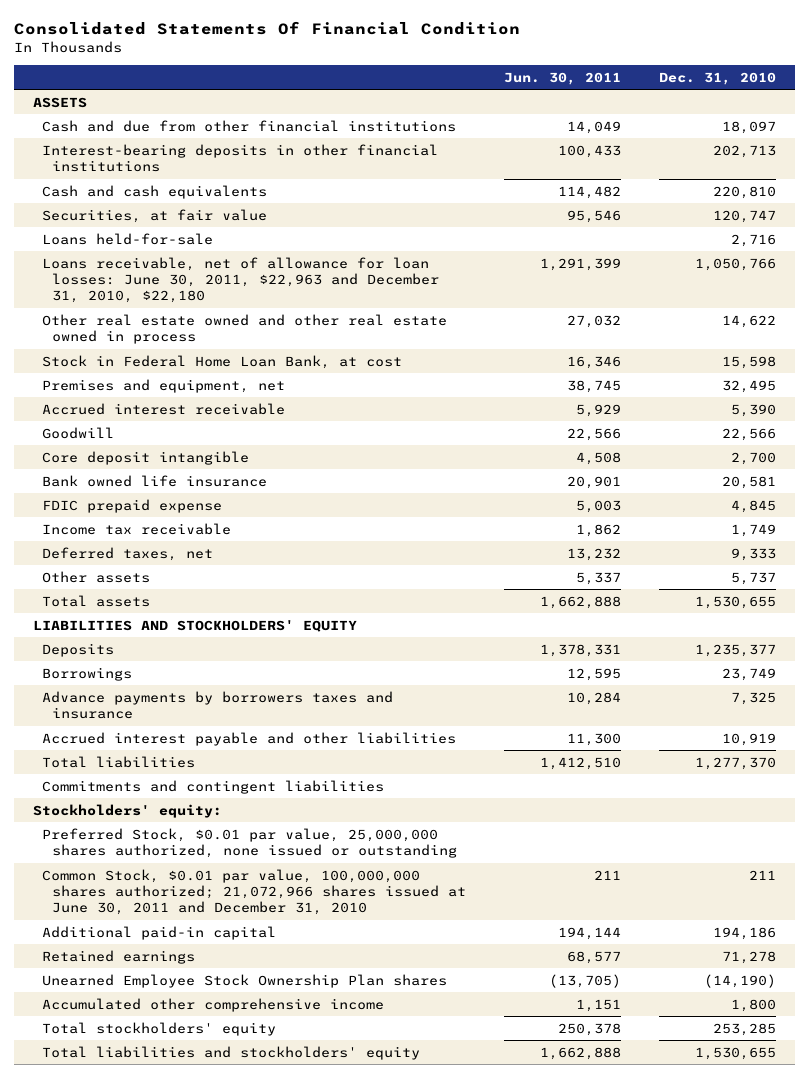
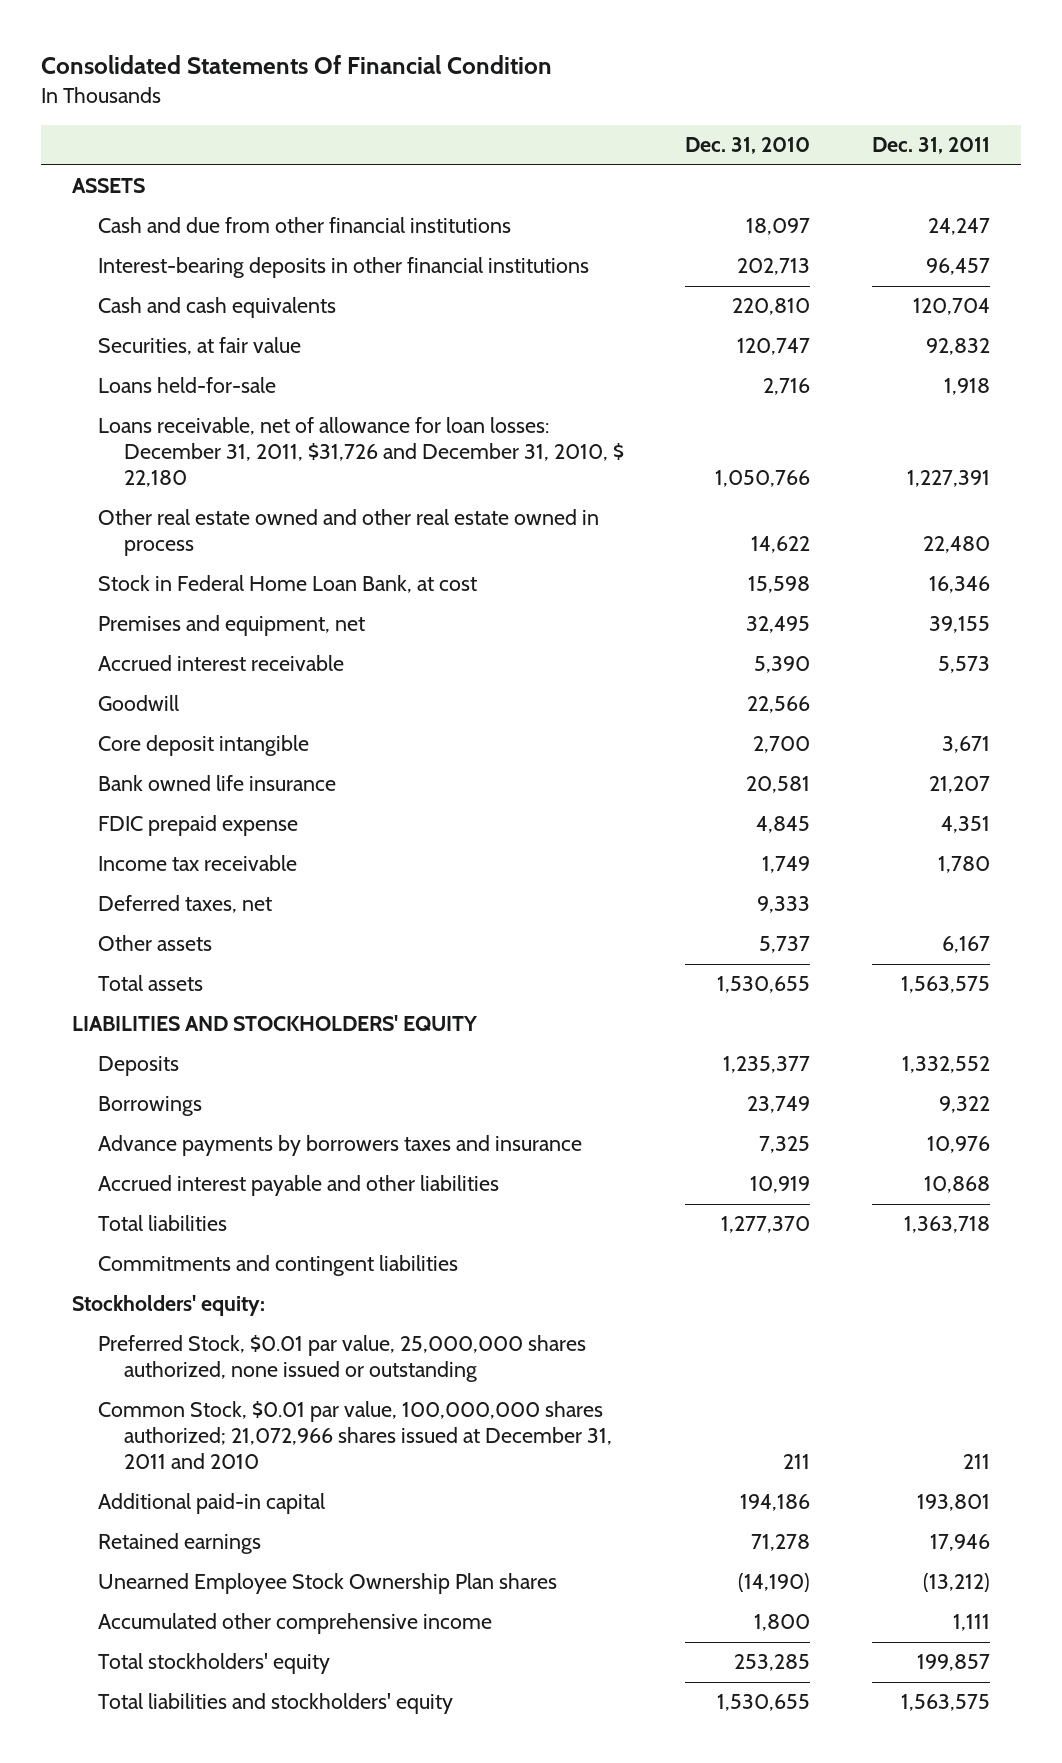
[503,71,621,85] Jun. 30, 2011 -> none
none -> [872,137,991,155] Dec. 31, 2011
[42,256,440,303] Loans receivable, net of allowance for loan losses: June 30, 2011, $22,963 and December 31, 2010, $22,180 -> [97,417,624,488] Loans receivable, net of allowance for loan losses: December 31, 2011, $31,726 and December 31, 2010, $ 22,180
[42,868,467,915] Common Stock, $0.01 par value, 100,000,000 shares authorized; 21,072,966 shares issued at June 30, 2011 and December 31, 2010 -> [97,1401,612,1470] Common Stock, $0.01 par value, 100,000,000 shares authorized; 21,072,966 shares issued at December 31, 2011 and 2010

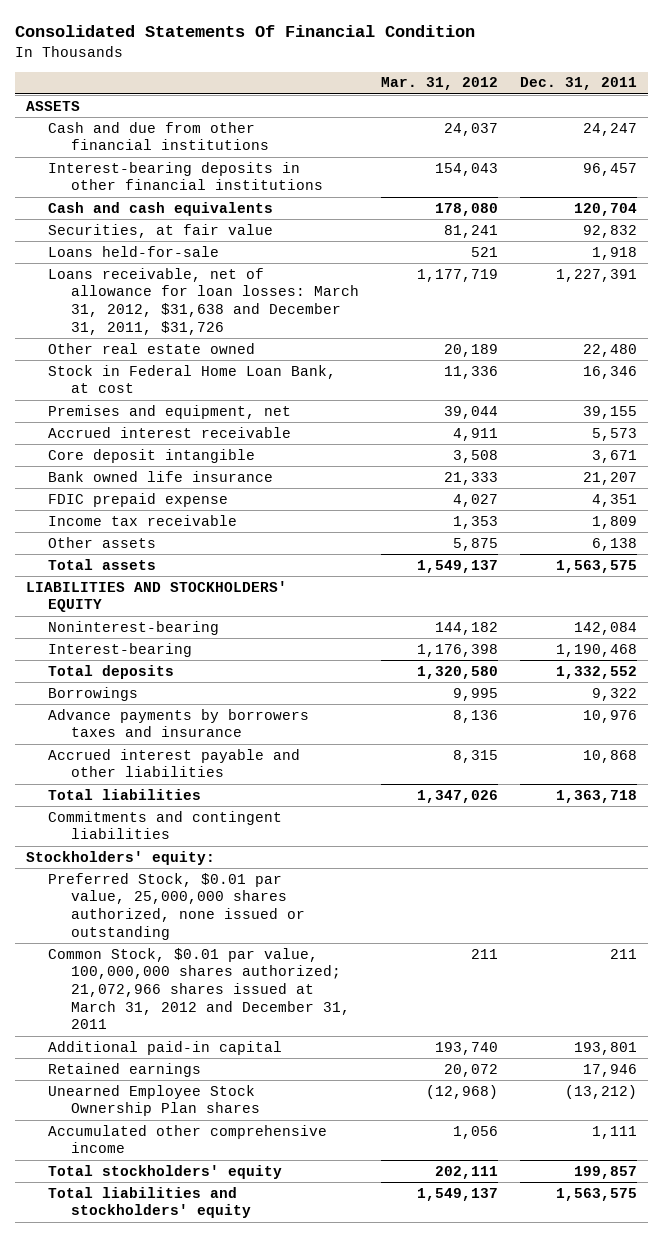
[685,137,811,155] Dec. 31, 2010 -> none
none -> [380,77,498,91] Mar. 31, 2012
[97,417,624,488] Loans receivable, net of allowance for loan losses: December 31, 2011, $31,726 and December 31, 2010, $ 22,180 -> [48,267,359,335] Loans receivable, net of allowance for loan losses: March 31, 2012, $31,638 and December 31, 2011, $31,726
[97,509,599,557] Other real estate owned and other real estate owned in process -> [48,342,256,354] Other real estate owned
[97,695,179,712] Goodwill -> none
[97,895,272,914] Deferred taxes, net -> none
[938,856,991,874] 1,780 -> [591,515,637,529] 1,809
[942,936,991,954] 6,167 -> [591,537,637,551] 6,138
none -> [48,620,220,635] Noninterest-bearing
none -> [48,642,193,657] Interest-bearing
[97,1056,179,1077] Deposits -> [48,664,175,679] Total deposits
[97,1401,612,1470] Common Stock, $0.01 par value, 100,000,000 shares authorized; 21,072,966 shares issued at December 31, 2011 and 2010 -> [48,947,350,1030] Common Stock, $0.01 par value, 100,000,000 shares authorized; 21,072,966 shares issued at March 31, 2012 and December 31, 2011

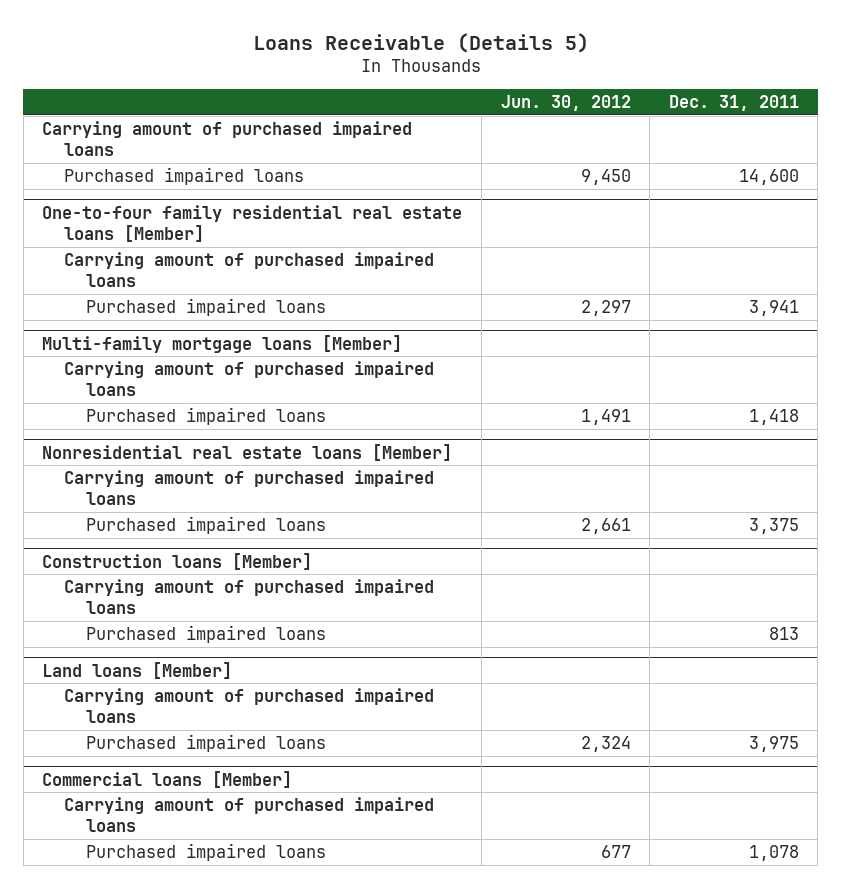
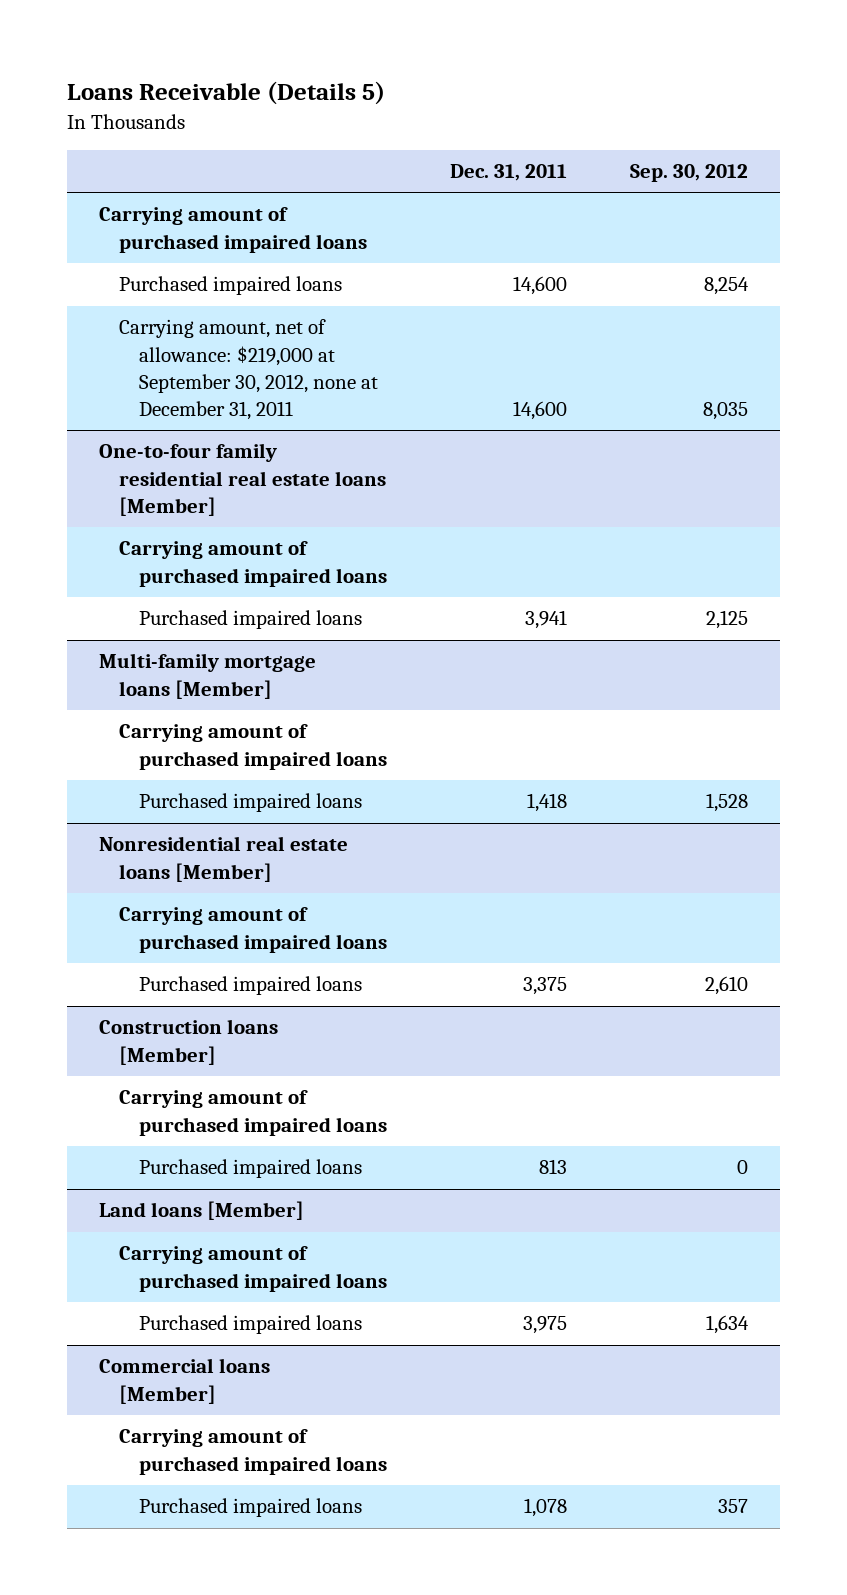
[500,95,631,112] Jun. 30, 2012 -> none
none -> [630,164,749,183] Sep. 30, 2012
none -> [118,319,379,421] Carrying amount, net of allowance: $219,000 at September 30, 2012, none at December 31, 2011

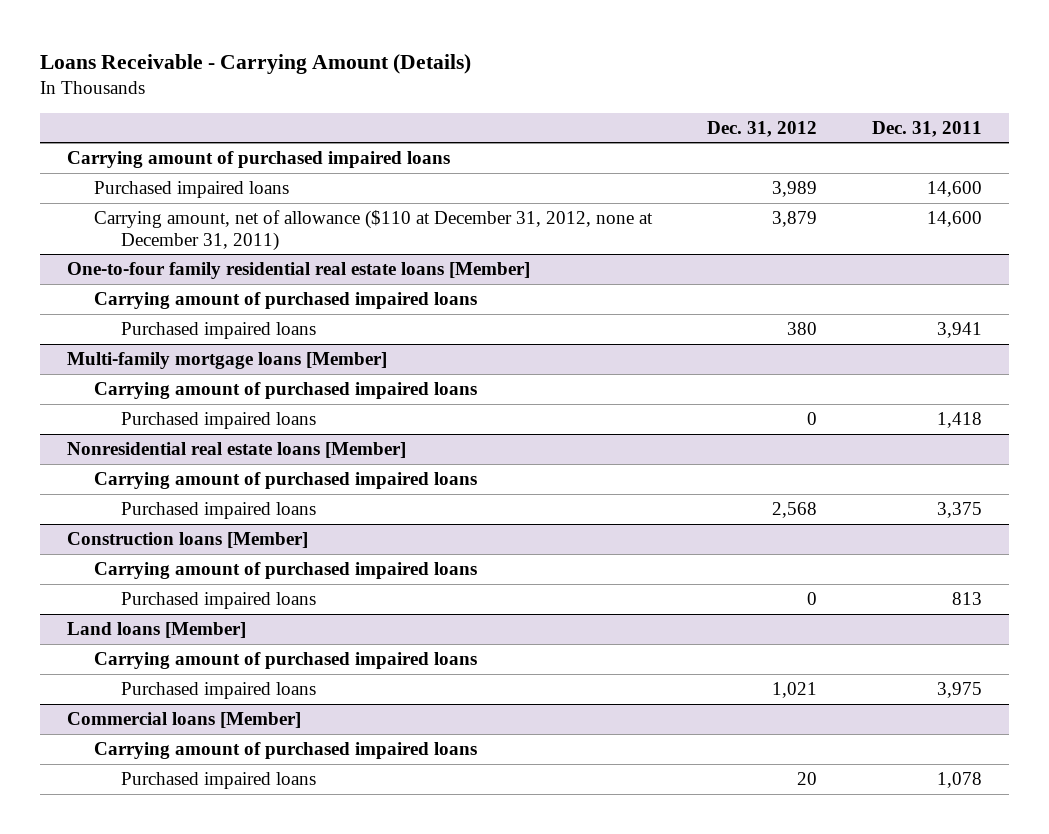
[67,80,386,105] Loans Receivable (Details 5) -> [39,53,471,74] Loans Receivable - Carrying Amount (Details)
[630,164,749,183] Sep. 30, 2012 -> none
none -> [706,120,817,137] Dec. 31, 2012
[118,319,379,421] Carrying amount, net of allowance: $219,000 at September 30, 2012, none at December 31, 2011 -> [94,209,654,251] Carrying amount, net of allowance ($110 at December 31, 2012, none at December 31, 2011)

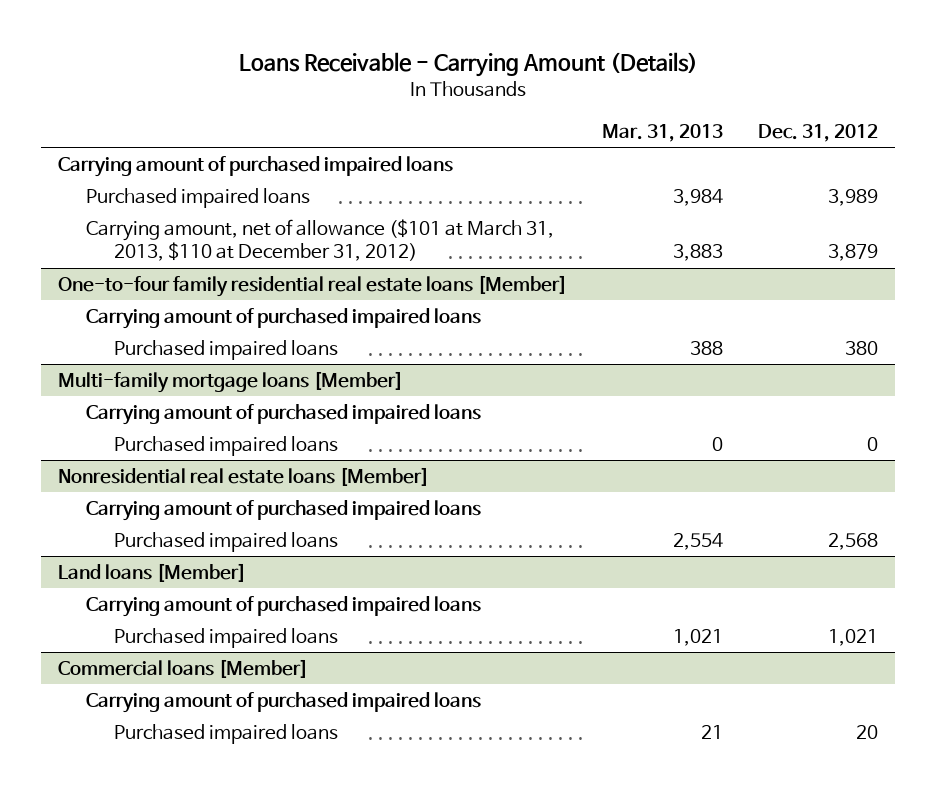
[871,120,982,137] Dec. 31, 2011 -> none
none -> [601,123,723,142] Mar. 31, 2013
[94,209,654,251] Carrying amount, net of allowance ($110 at December 31, 2012, none at December 31, 2011) -> [86,219,555,262] Carrying amount, net of allowance ($101 at March 31, 2013, $110 at December 31, 2012)
[66,531,308,548] Construction loans [Member] -> none
[94,561,478,579] Carrying amount of purchased impaired loans -> none
[121,591,317,609] Purchased impaired loans -> none

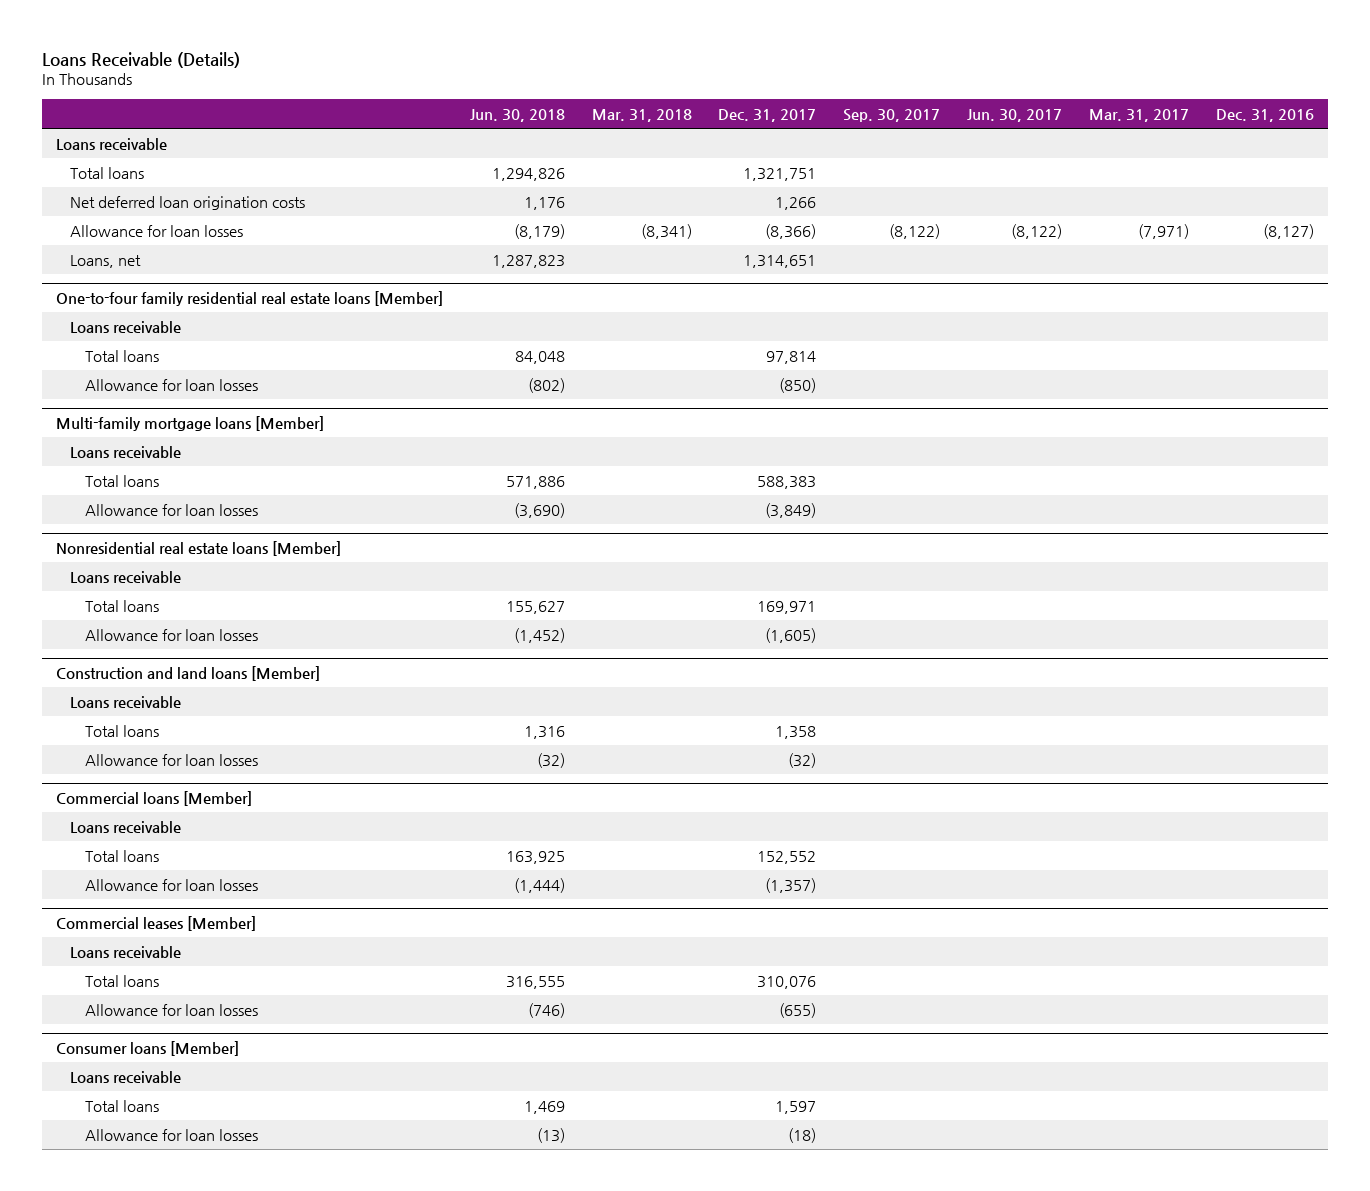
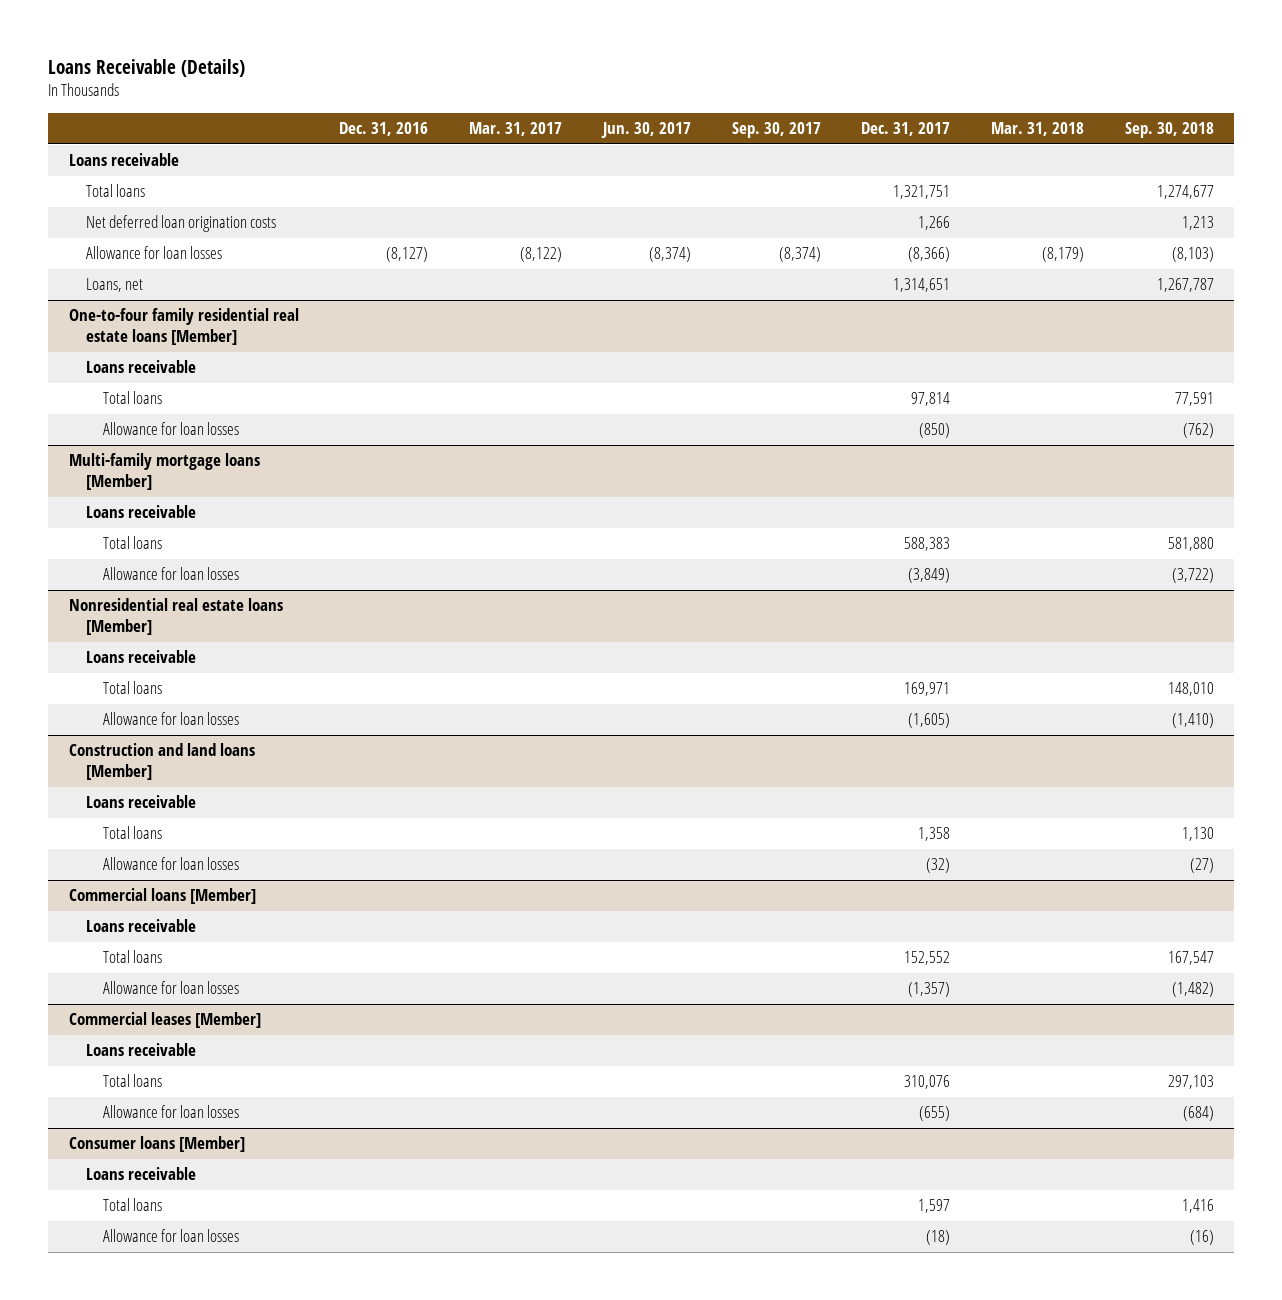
[469,108,565,122] Jun. 30, 2018 -> none
none -> [1124,122,1214,139] Sep. 30, 2018
[640,223,692,239] (8,341) -> [1042,247,1085,263] (8,179)
[889,223,941,239] (8,122) -> [778,247,821,263] (8,374)
[1011,223,1063,239] (8,122) -> [648,247,691,263] (8,374)
[1138,223,1190,239] (7,971) -> [520,247,563,263] (8,122)

